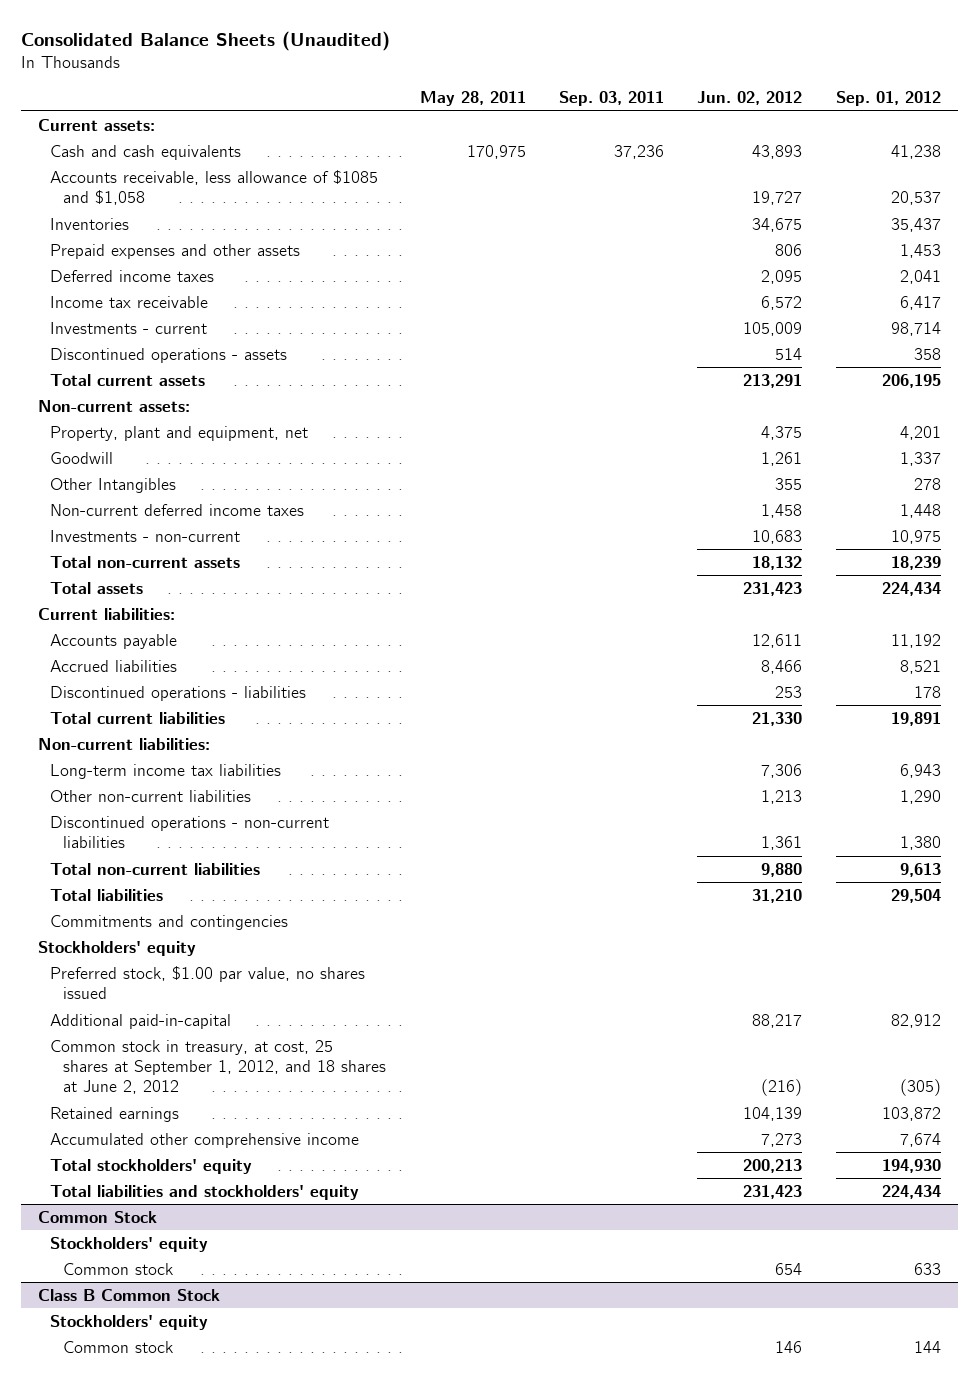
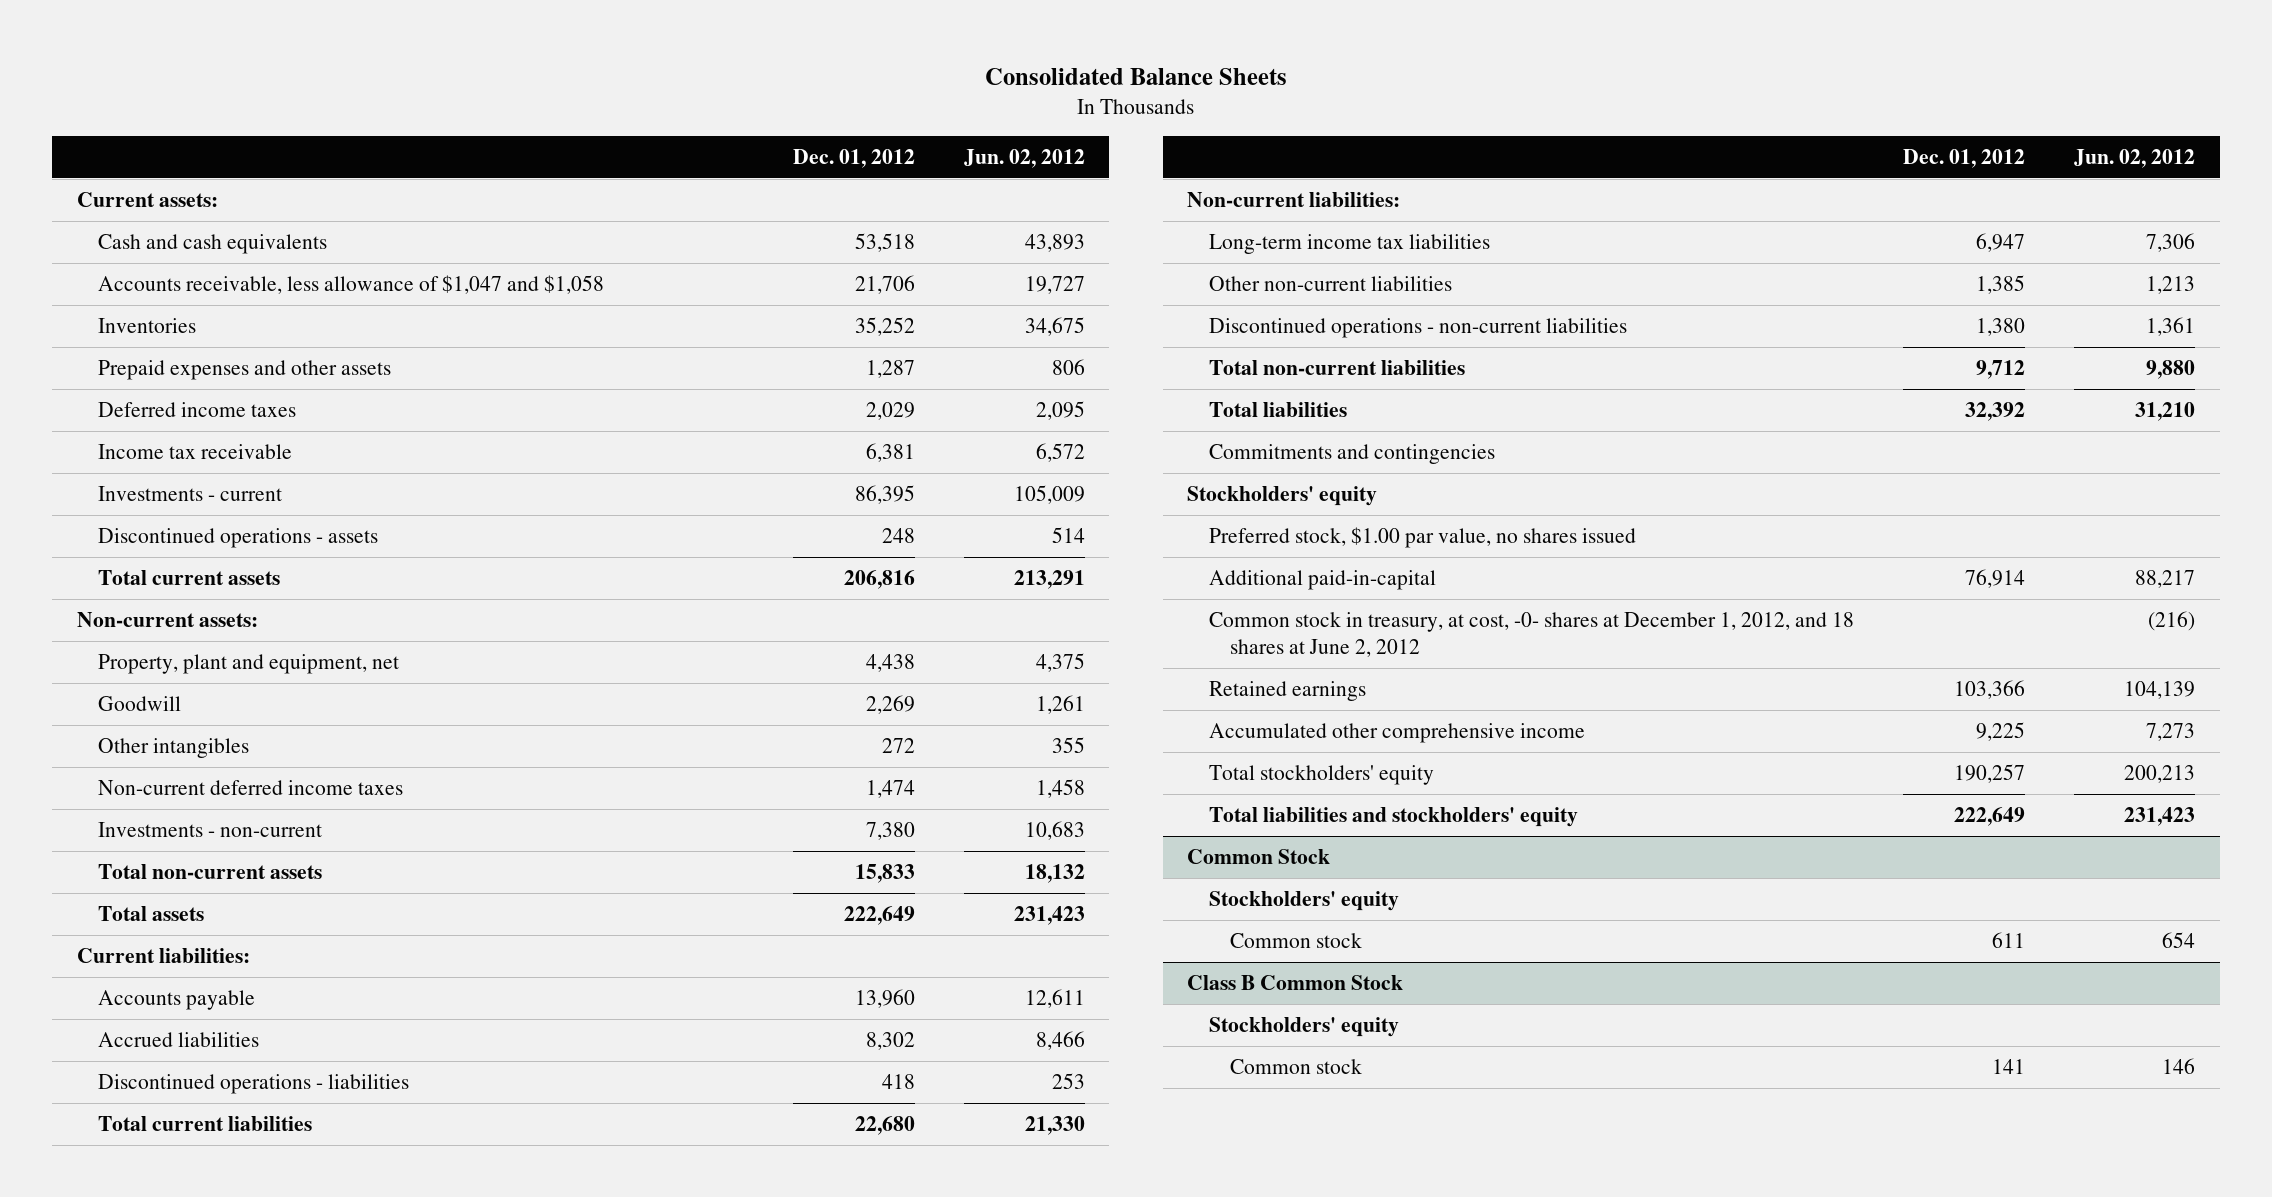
[20,31,390,52] Consolidated Balance Sheets (Unaudited) -> [985,68,1288,86] Consolidated Balance Sheets
[419,91,526,107] May 28, 2011 -> none
[559,91,665,107] Sep. 03, 2011 -> none
[835,91,941,107] Sep. 01, 2012 -> none
none -> [792,148,915,168] Dec. 01, 2012
[50,169,379,205] Accounts receivable, less allowance of $1085 and $1,058 -> [98,275,605,295] Accounts receivable, less allowance of $1,047 and $1,058
[50,477,177,493] Other Intangibles -> [98,738,250,759] Other intangibles
[50,1039,387,1095] Common stock in treasury, at cost, 25 shares at September 1, 2012, and 18 shares at June 2, 2012 -> [1208,612,1854,657] Common stock in treasury, at cost, -0- shares at December 1, 2012, and 18 shares at June 2, 2012

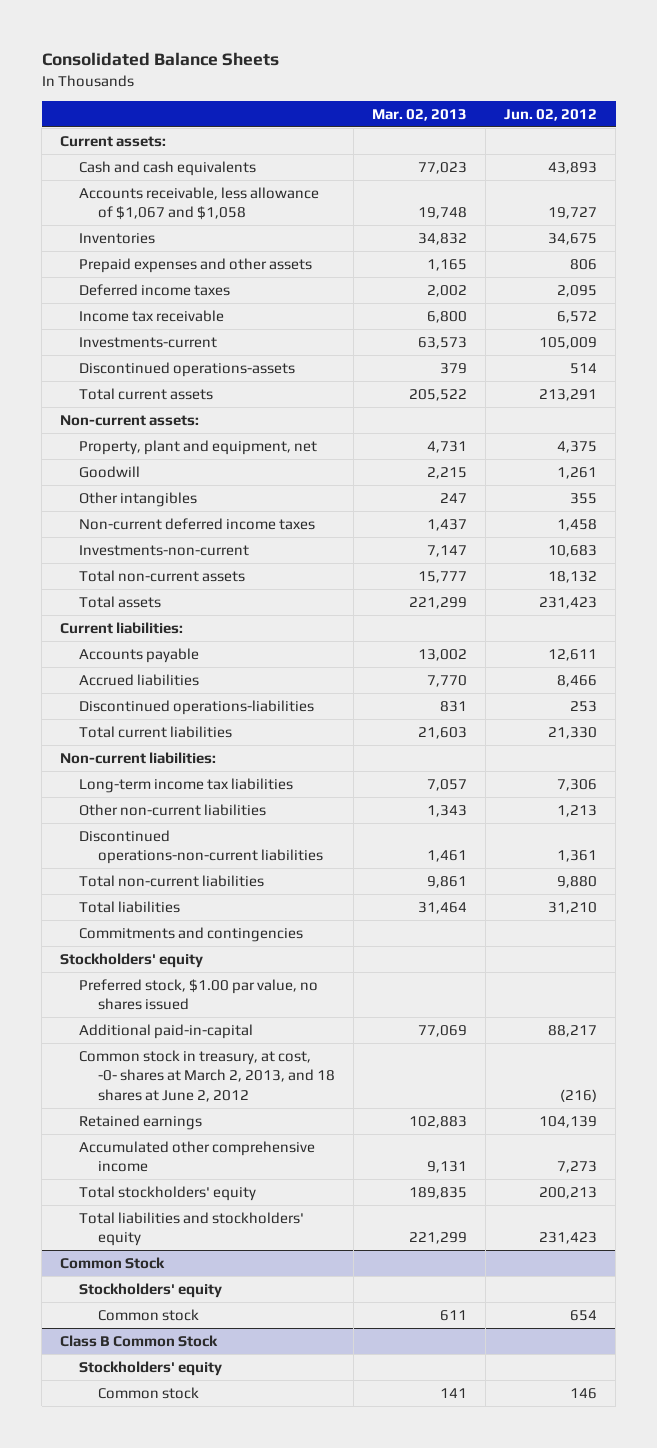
[792,148,915,168] Dec. 01, 2012 -> none
none -> [372,108,468,121] Mar. 02, 2013
[98,275,605,295] Accounts receivable, less allowance of $1,047 and $1,058 -> [79,186,320,221] Accounts receivable, less allowance of $1,067 and $1,058
[98,486,283,502] Investments - current -> [79,336,218,348] Investments-current
[98,528,379,549] Discontinued operations - assets -> [79,361,296,377] Discontinued operations-assets
[98,822,323,838] Investments - non-current -> [79,544,250,556] Investments-non-current
[98,1074,410,1095] Discontinued operations - liabilities -> [79,699,315,715] Discontinued operations-liabilities
[1208,318,1627,339] Discontinued operations - non-current liabilities -> [79,829,324,865] Discontinued operations-non-current liabilities
[1208,612,1854,657] Common stock in treasury, at cost, -0- shares at December 1, 2012, and 18 shares at June 2, 2012 -> [79,1049,336,1103] Common stock in treasury, at cost, -0- shares at March 2, 2013, and 18 shares at June 2, 2012

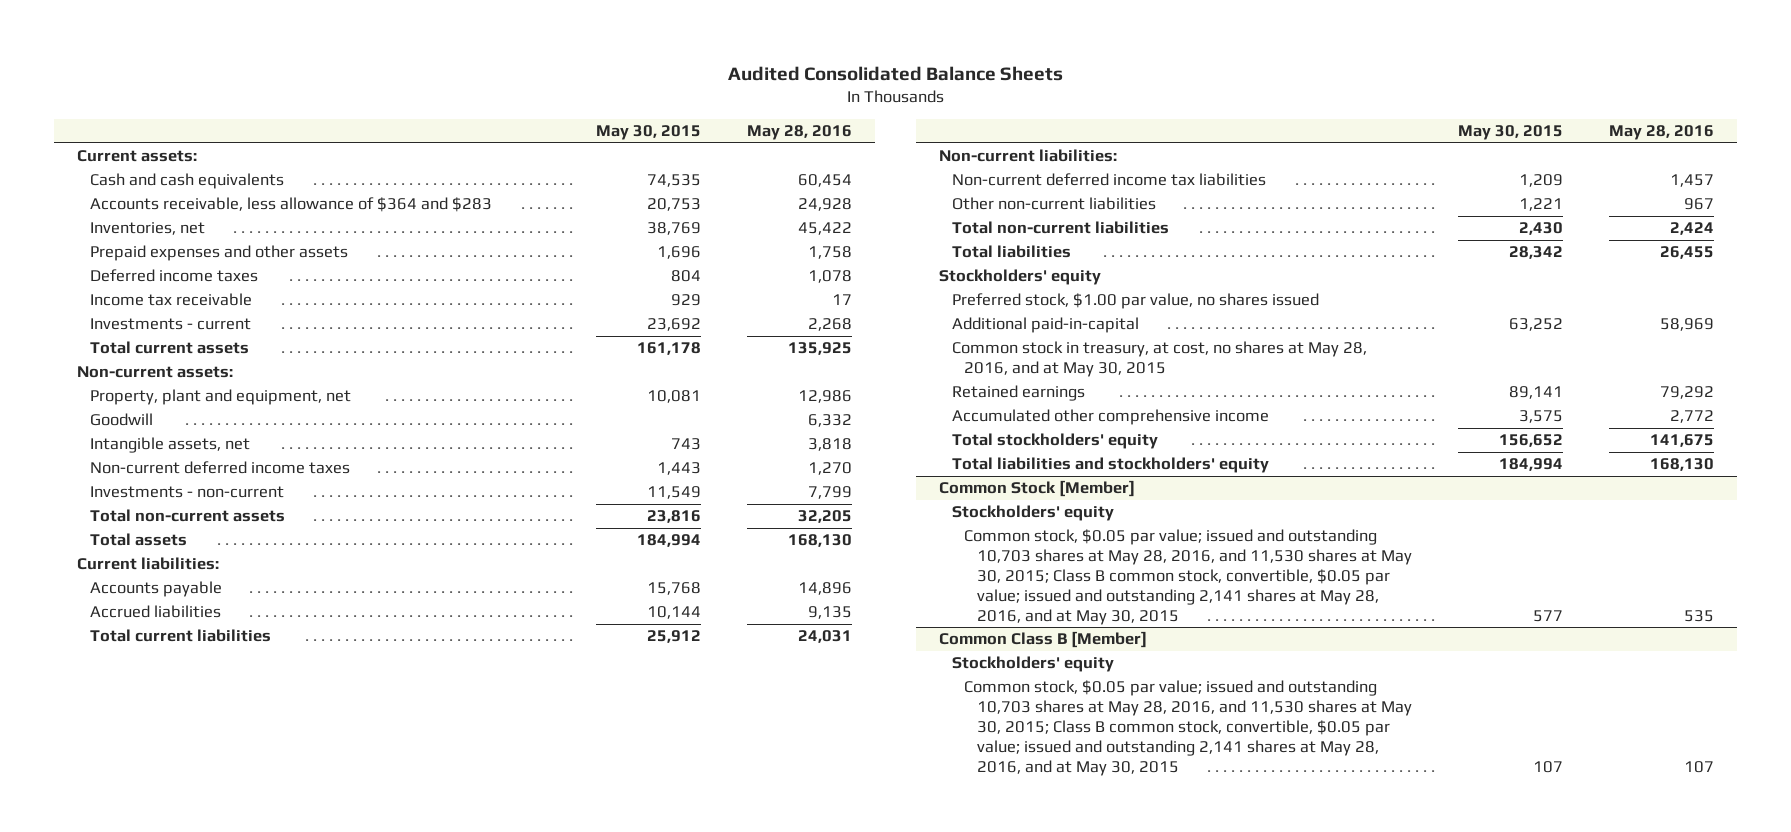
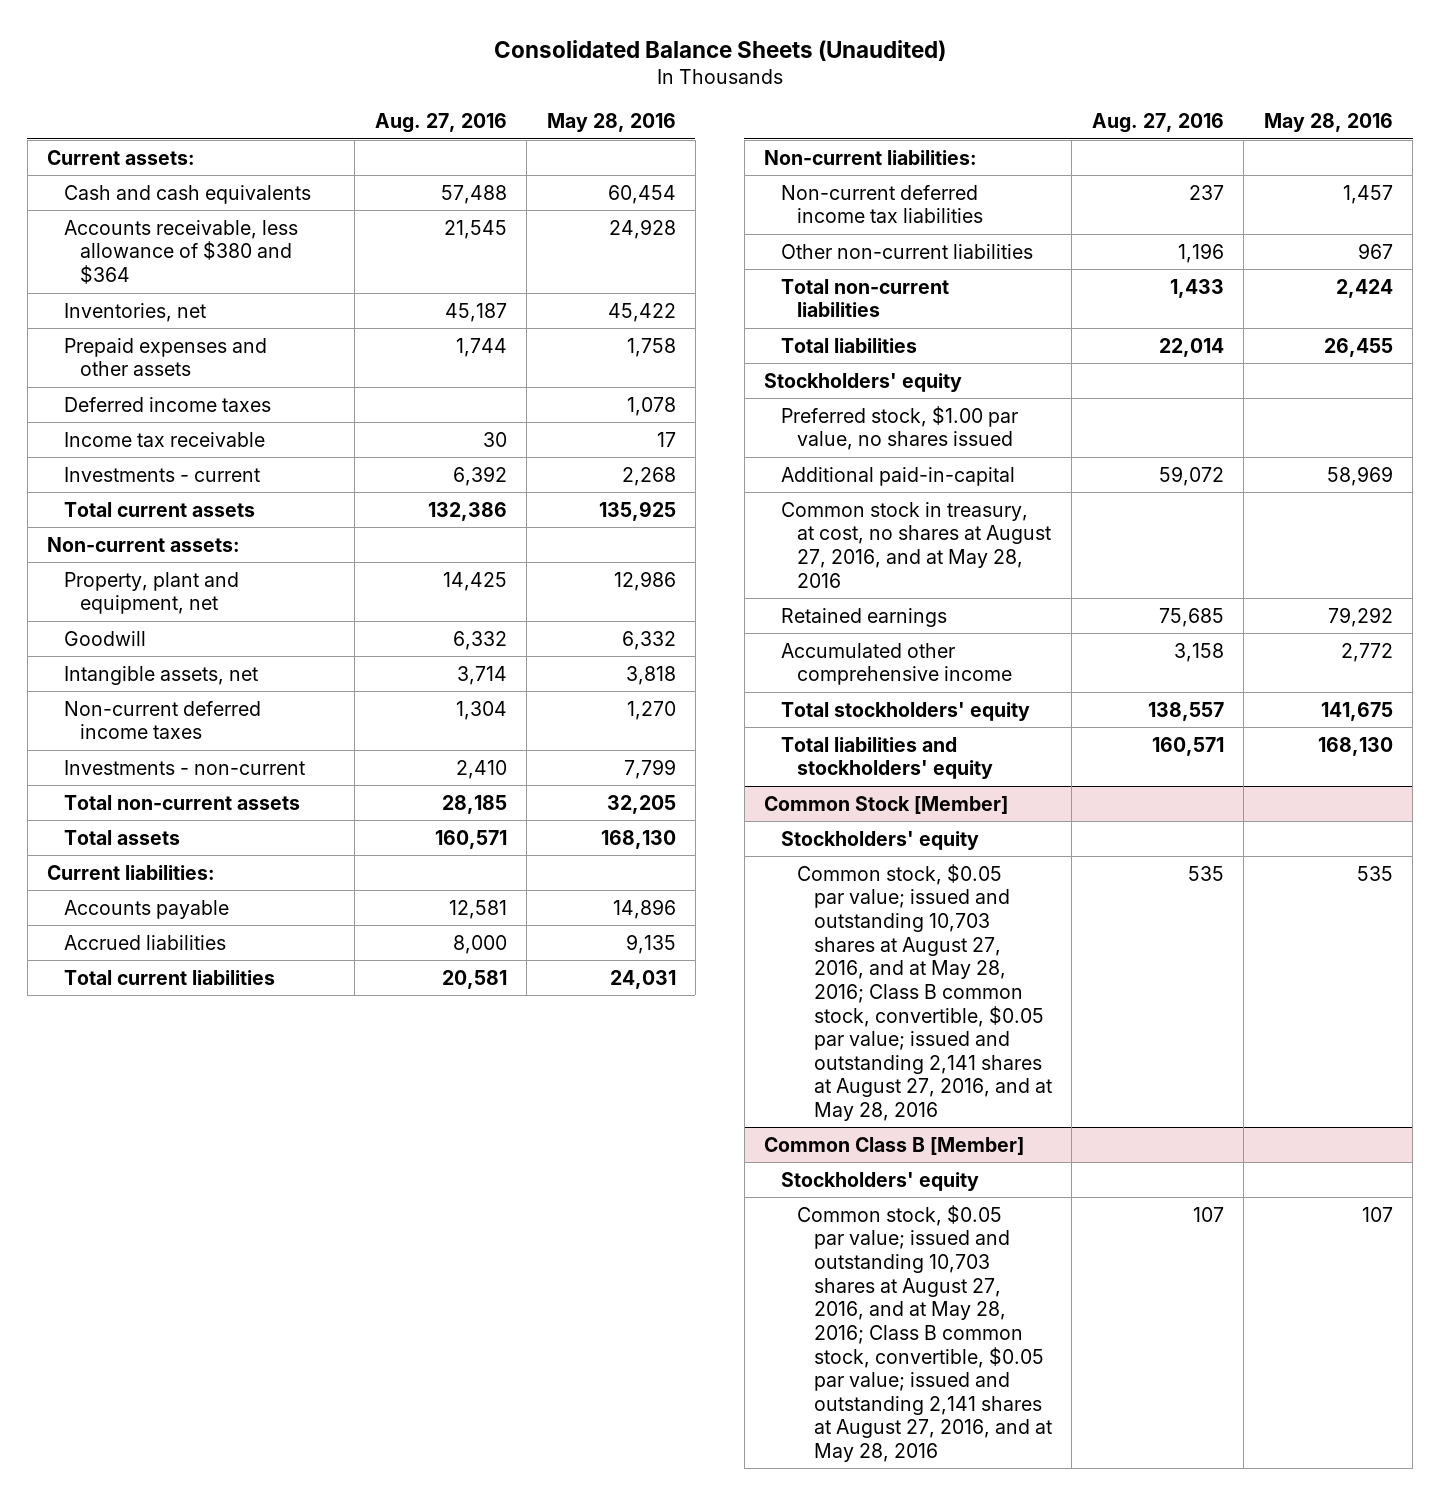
[727,65,1063,81] Audited Consolidated Balance Sheets -> [493,39,946,61] Consolidated Balance Sheets (Unaudited)
[595,124,701,140] May 30, 2015 -> none
none -> [374,113,507,134] Aug. 27, 2016
[89,197,492,213] Accounts receivable, less allowance of $364 and $283 -> [63,219,298,285] Accounts receivable, less allowance of $380 and $364
[951,341,1367,378] Common stock in treasury, at cost, no shares at May 28, 2016, and at May 30, 2015 -> [780,501,1052,588] Common stock in treasury, at cost, no shares at August 27, 2016, and at May 28, 2016
[964,529,1413,625] Common stock, $0.05 par value; issued and outstanding 10,703 shares at May 28, 2016, and 11,530 shares at May 30, 2015; Class B common stock, convertible, $0.05 par value; issued and outstanding 2,141 shares at May 28, 2016, and at May 30, 2015 -> [797,863,1052,1121] Common stock, $0.05 par value; issued and outstanding 10,703 shares at August 27, 2016, and at May 28, 2016; Class B common stock, convertible, $0.05 par value; issued and outstanding 2,141 shares at August 27, 2016, and at May 28, 2016
[964,680,1413,776] Common stock, $0.05 par value; issued and outstanding 10,703 shares at May 28, 2016, and 11,530 shares at May 30, 2015; Class B common stock, convertible, $0.05 par value; issued and outstanding 2,141 shares at May 28, 2016, and at May 30, 2015 -> [797,1204,1052,1462] Common stock, $0.05 par value; issued and outstanding 10,703 shares at August 27, 2016, and at May 28, 2016; Class B common stock, convertible, $0.05 par value; issued and outstanding 2,141 shares at August 27, 2016, and at May 28, 2016

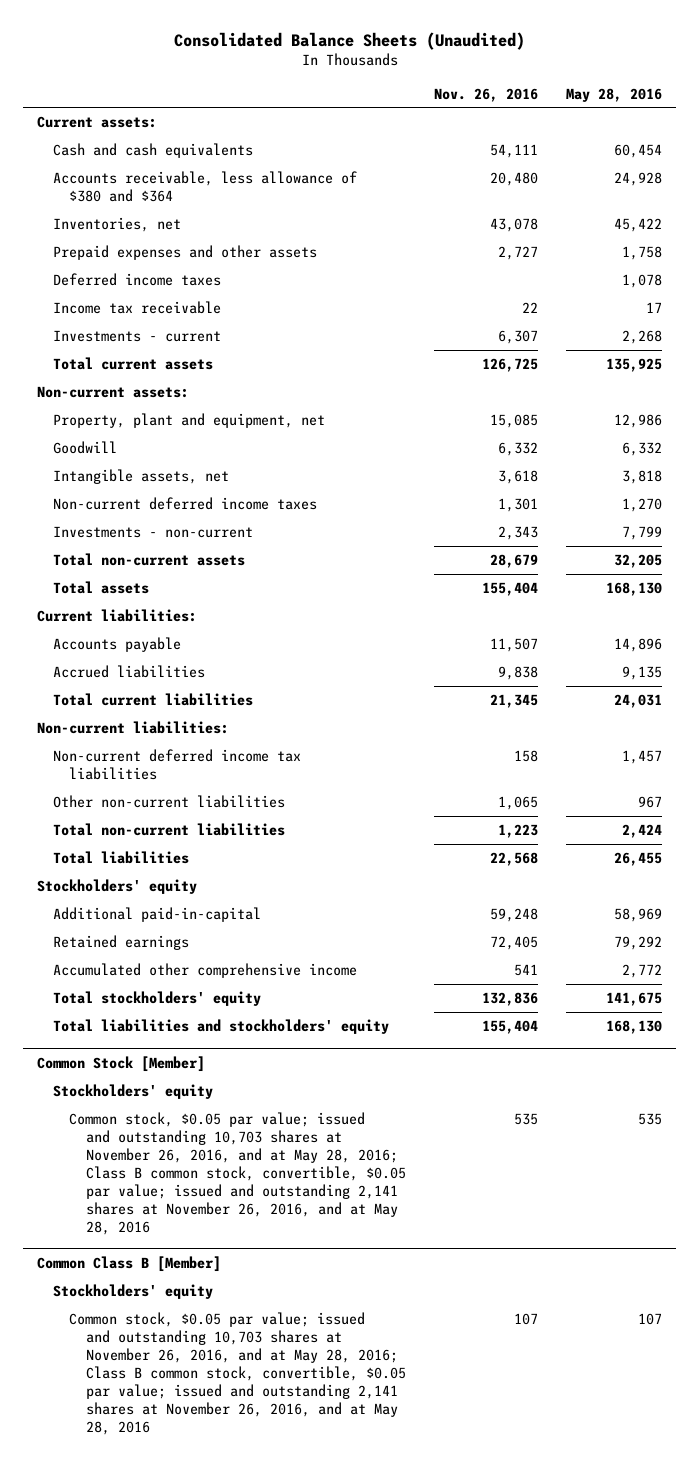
[374,113,507,134] Aug. 27, 2016 -> none
none -> [433,87,538,102] Nov. 26, 2016
[780,405,1018,451] Preferred stock, $1.00 par value, no shares issued -> none
[780,501,1052,588] Common stock in treasury, at cost, no shares at August 27, 2016, and at May 28, 2016 -> none
[797,863,1052,1121] Common stock, $0.05 par value; issued and outstanding 10,703 shares at August 27, 2016, and at May 28, 2016; Class B common stock, convertible, $0.05 par value; issued and outstanding 2,141 shares at August 27, 2016, and at May 28, 2016 -> [69,1111,406,1235] Common stock, $0.05 par value; issued and outstanding 10,703 shares at November 26, 2016, and at May 28, 2016; Class B common stock, convertible, $0.05 par value; issued and outstanding 2,141 shares at November 26, 2016, and at May 28, 2016
[797,1204,1052,1462] Common stock, $0.05 par value; issued and outstanding 10,703 shares at August 27, 2016, and at May 28, 2016; Class B common stock, convertible, $0.05 par value; issued and outstanding 2,141 shares at August 27, 2016, and at May 28, 2016 -> [69,1311,406,1435] Common stock, $0.05 par value; issued and outstanding 10,703 shares at November 26, 2016, and at May 28, 2016; Class B common stock, convertible, $0.05 par value; issued and outstanding 2,141 shares at November 26, 2016, and at May 28, 2016

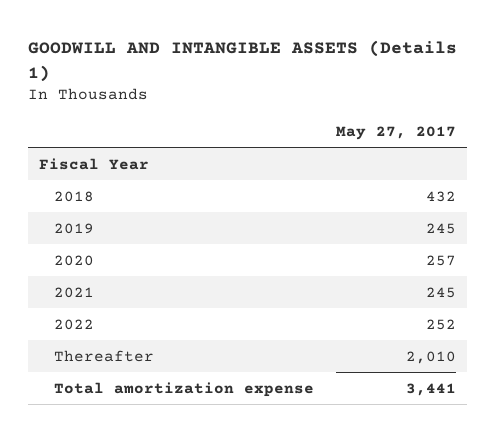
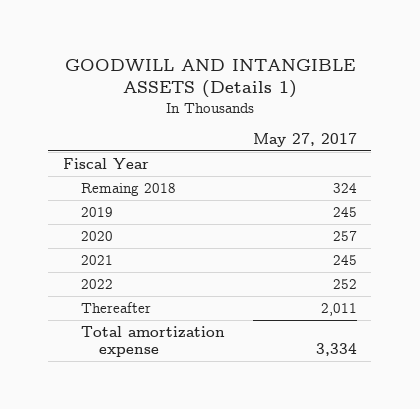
[54,190,95,202] 2018 -> [80,182,176,196] Remaing 2018
[425,190,456,202] 432 -> [333,182,358,193] 324
[405,350,456,364] 2,010 -> [321,302,358,316] 2,011
[405,382,456,396] 3,441 -> [316,343,358,357] 3,334

